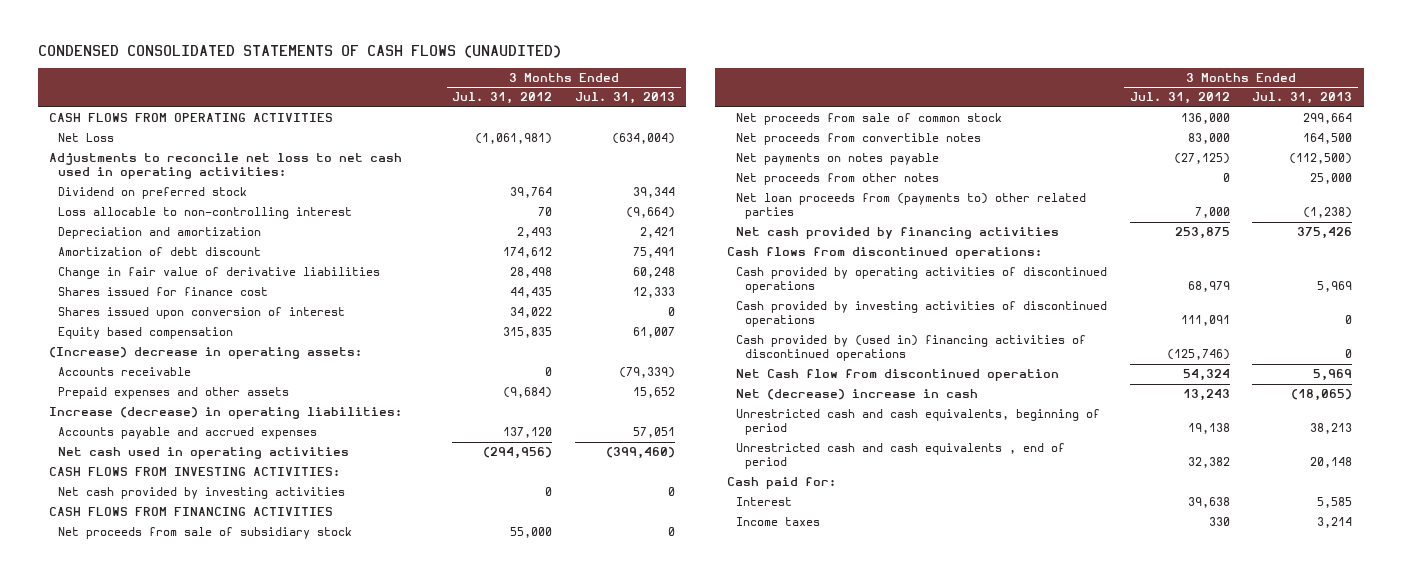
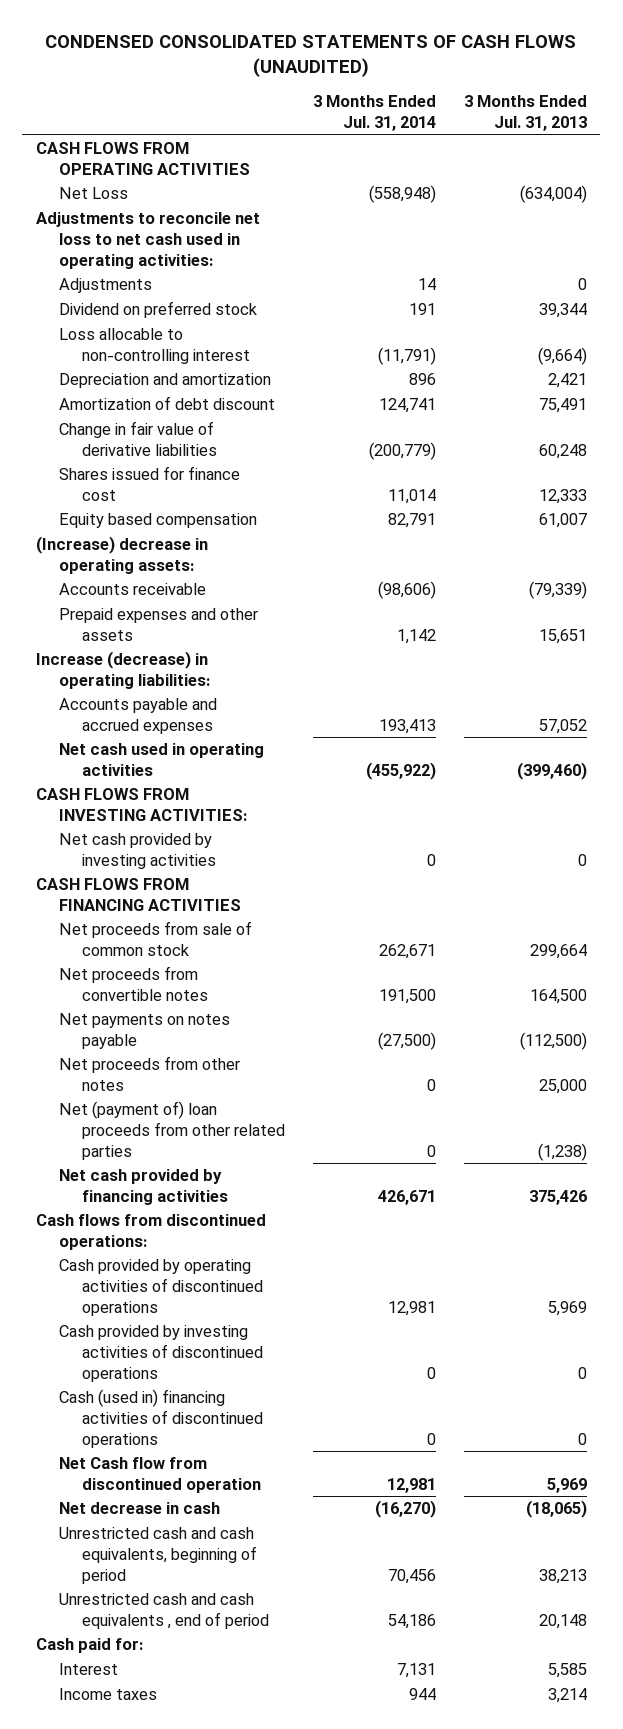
[452,92,553,105] Jul. 31, 2012 -> none
none -> [312,95,436,132] 3 Months Ended Jul. 31, 2014
none -> [59,278,153,294] Adjustments
[58,307,346,320] Shares issued upon conversion of interest -> none
[632,387,675,399] 15,652 -> [538,628,587,644] 15,651
[632,427,675,439] 57,051 -> [538,718,587,734] 57,052
[58,527,353,540] Net proceeds from sale of subsidiary stock -> none
[735,193,1086,220] Net loan proceeds from (payments to) other related parties -> [59,1101,286,1160] Net (payment of) loan proceeds from other related parties
[735,335,1086,362] Cash provided by (used in) financing activities of discontinued operations -> [59,1389,264,1448] Cash (used in) financing activities of discontinued operations
[735,389,978,401] Net (decrease) increase in cash -> [59,1502,221,1515] Net decrease in cash

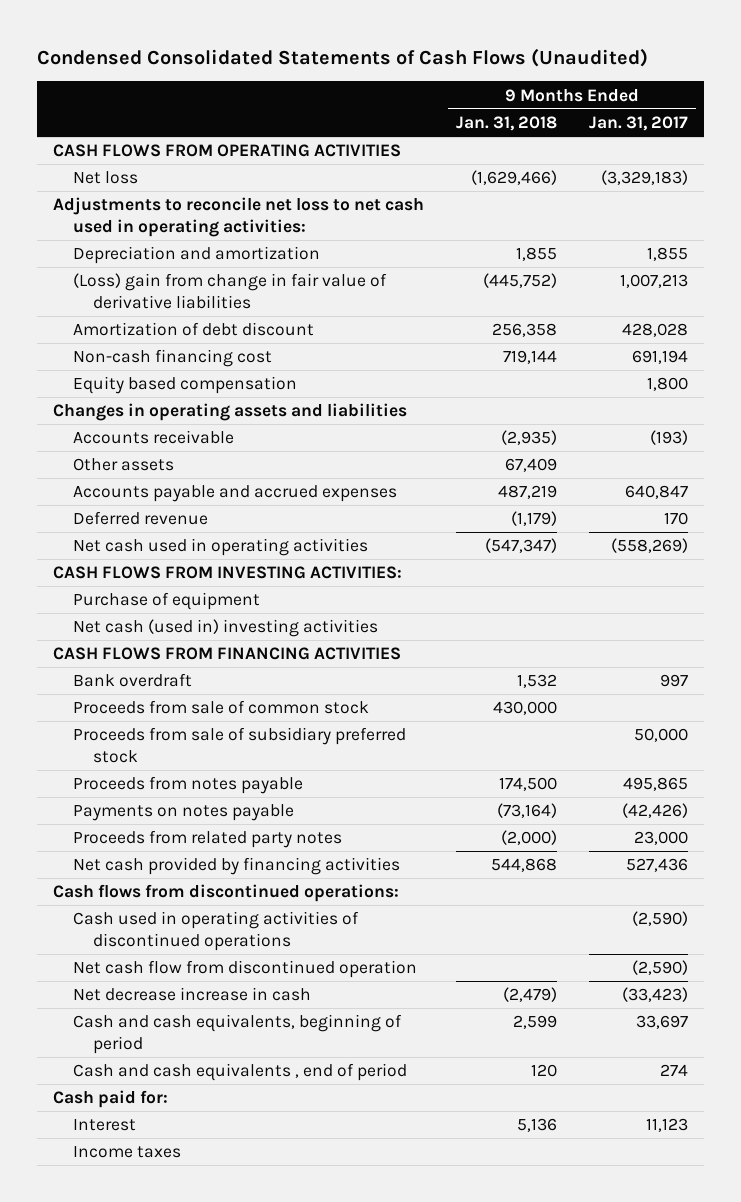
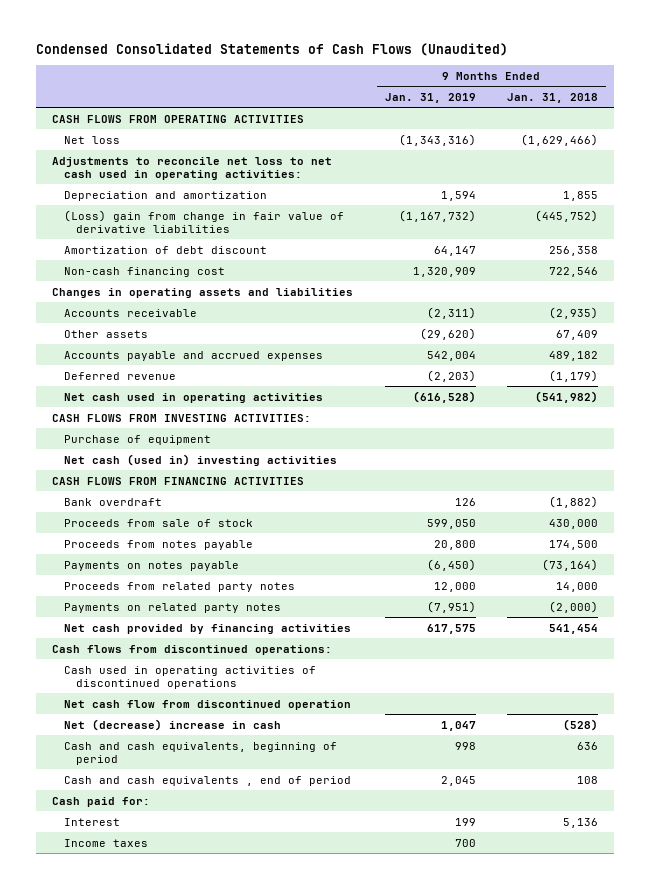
[589,115,689,131] Jan. 31, 2017 -> none
none -> [384,92,476,103] Jan. 31, 2019
[72,376,297,395] Equity based compensation -> none
[502,350,557,365] 719,144 -> [548,266,598,277] 722,546
[497,485,557,500] 487,219 -> [548,350,598,361] 489,182
[484,538,557,554] (547,347) -> [534,390,598,403] (541,982)
[72,727,406,764] Proceeds from sale of subsidiary preferred stock -> none
[516,674,557,689] 1,532 -> [548,495,598,508] (1,882)
[72,700,369,715] Proceeds from sale of common stock -> [63,518,253,527] Proceeds from sale of stock
[500,830,557,846] (2,000) -> [555,581,598,592] 14,000
none -> [63,602,281,613] Payments on related party notes
[490,858,557,873] 544,868 -> [548,623,598,634] 541,454
[72,987,311,1002] Net decrease increase in cash -> [63,718,281,731] Net (decrease) increase in cash
[502,987,557,1003] (2,479) -> [562,718,598,731] (528)
[512,1015,557,1030] 2,599 -> [576,741,598,750] 636
[530,1064,557,1078] 120 -> [576,775,598,784] 108

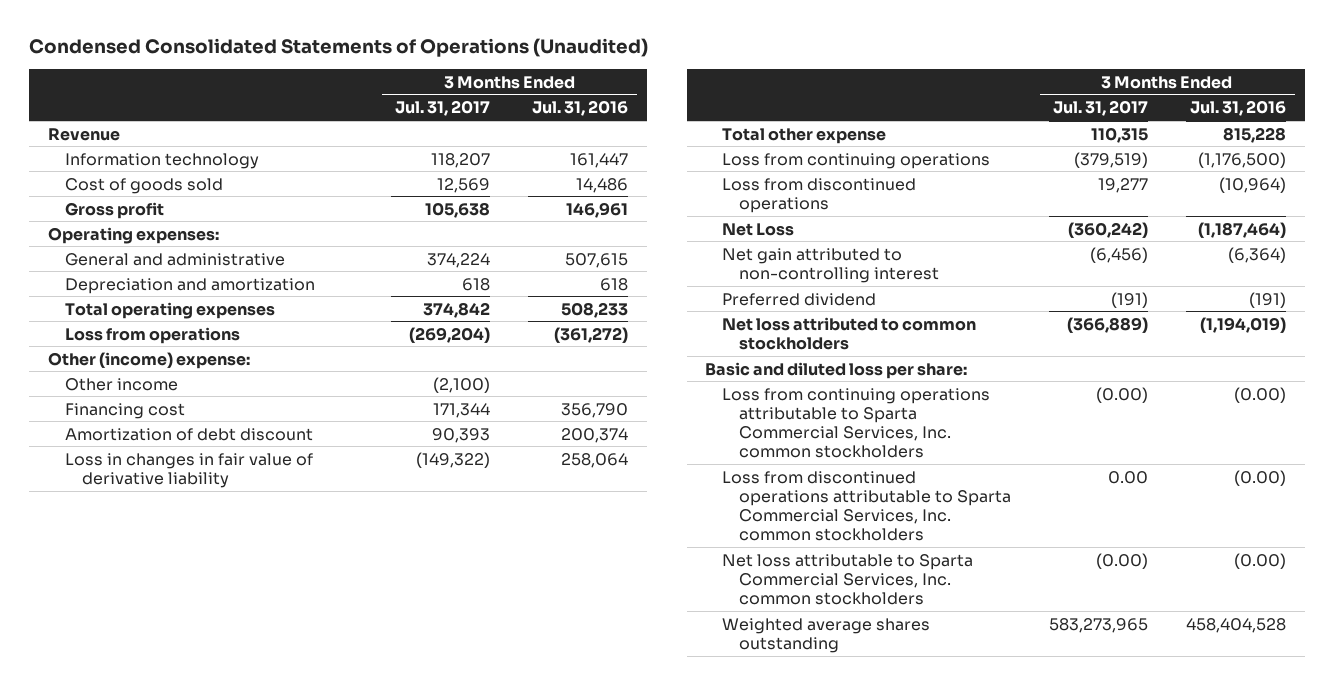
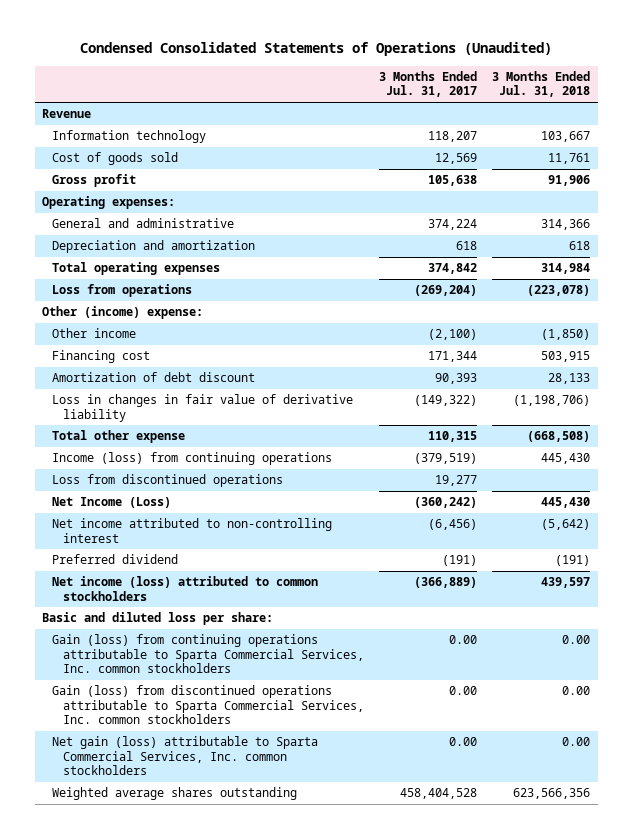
[531,100,628,117] Jul. 31, 2016 -> none
none -> [492,70,591,98] 3 Months Ended Jul. 31, 2018
[722,152,991,169] Loss from continuing operations -> [52,452,333,466] Income (loss) from continuing operations
[722,222,795,236] Net Loss -> [52,497,172,509] Net Income (Loss)
[722,247,940,283] Net gain attributed to non-controlling interest -> [52,518,333,543] Net income attributed to non-controlling interest
[722,316,977,350] Net loss attributed to common stockholders -> [52,576,319,601] Net income (loss) attributed to common stockholders
[722,387,991,458] Loss from continuing operations attributable to Sparta Commercial Services, Inc. common stockholders -> [52,634,364,674] Gain (loss) from continuing operations attributable to Sparta Commercial Services, Inc. common stockholders
[1096,386,1149,403] (0.00) -> [448,635,477,645] 0.00
[722,470,1012,541] Loss from discontinued operations attributable to Sparta Commercial Services, Inc. common stockholders -> [52,685,364,725] Gain (loss) from discontinued operations attributable to Sparta Commercial Services, Inc. common stockholders
[722,553,974,605] Net loss attributable to Sparta Commercial Services, Inc. common stockholders -> [52,736,319,776] Net gain (loss) attributable to Sparta Commercial Services, Inc. common stockholders
[1096,552,1149,569] (0.00) -> [448,737,477,747] 0.00
[1049,617,1149,633] 583,273,965 -> [399,788,477,800] 458,404,528

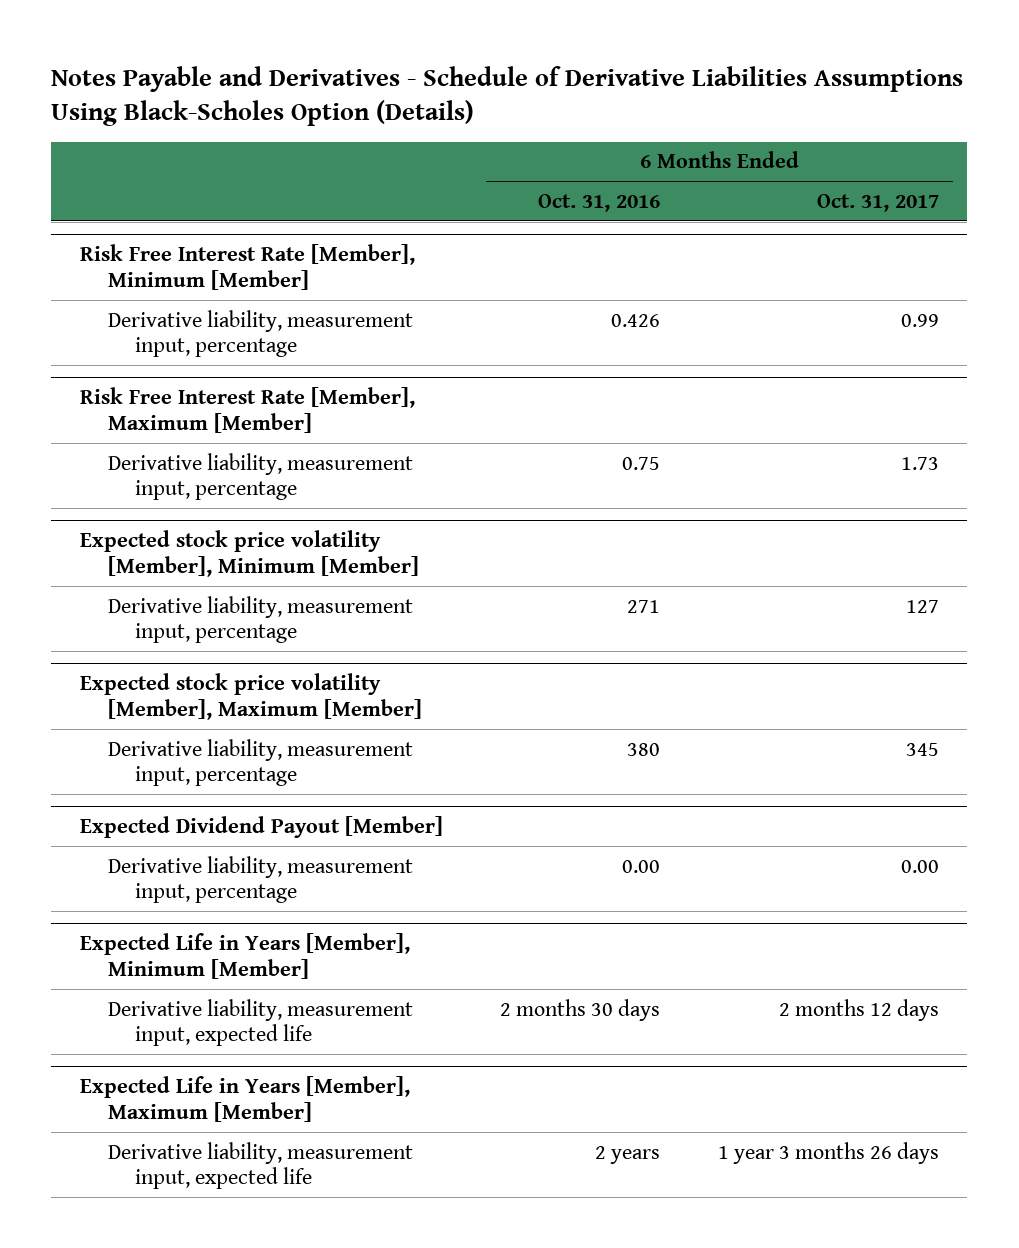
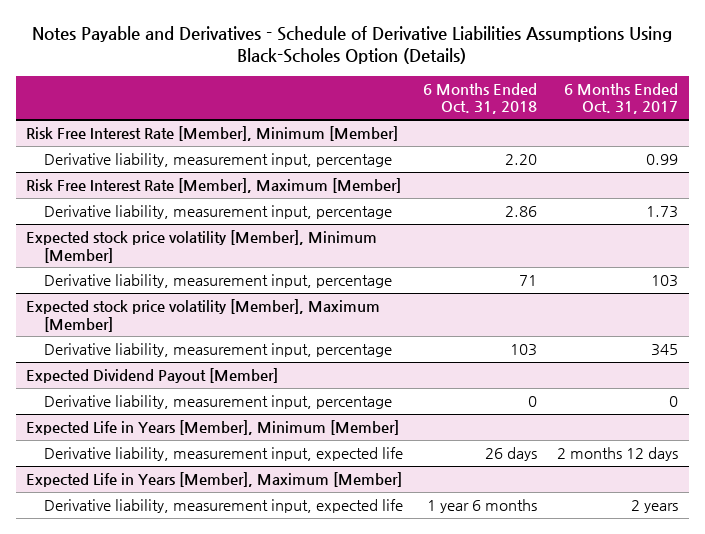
[538,193,661,212] Oct. 31, 2016 -> none
none -> [423,82,538,115] 6 Months Ended Oct. 31, 2018
[905,599,939,613] 127 -> [651,274,679,287] 103
[900,859,939,873] 0.00 -> [669,395,679,407] 0
[717,1141,939,1164] 1 year 3 months 26 days -> [631,499,679,513] 2 years

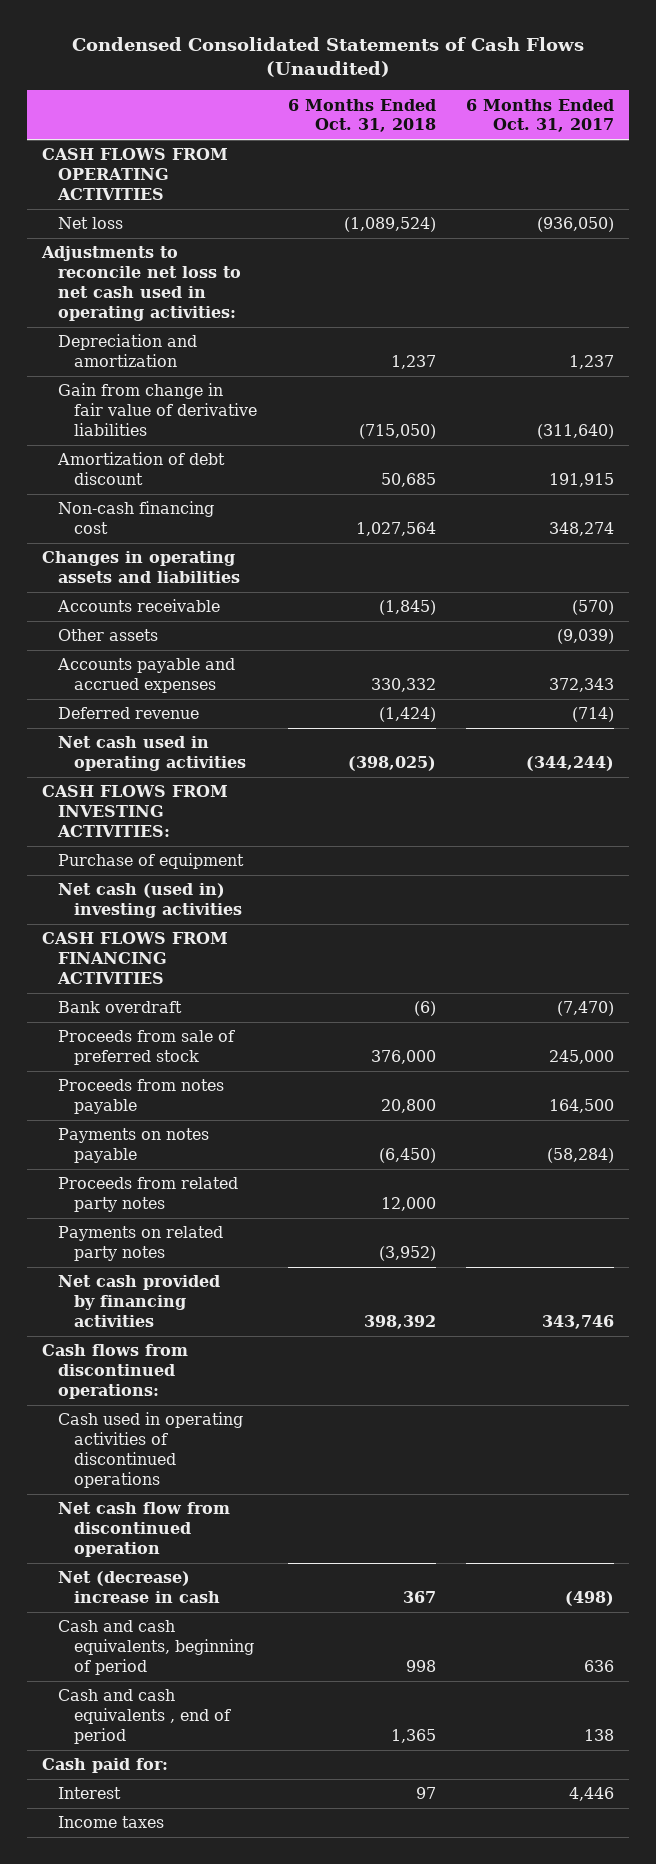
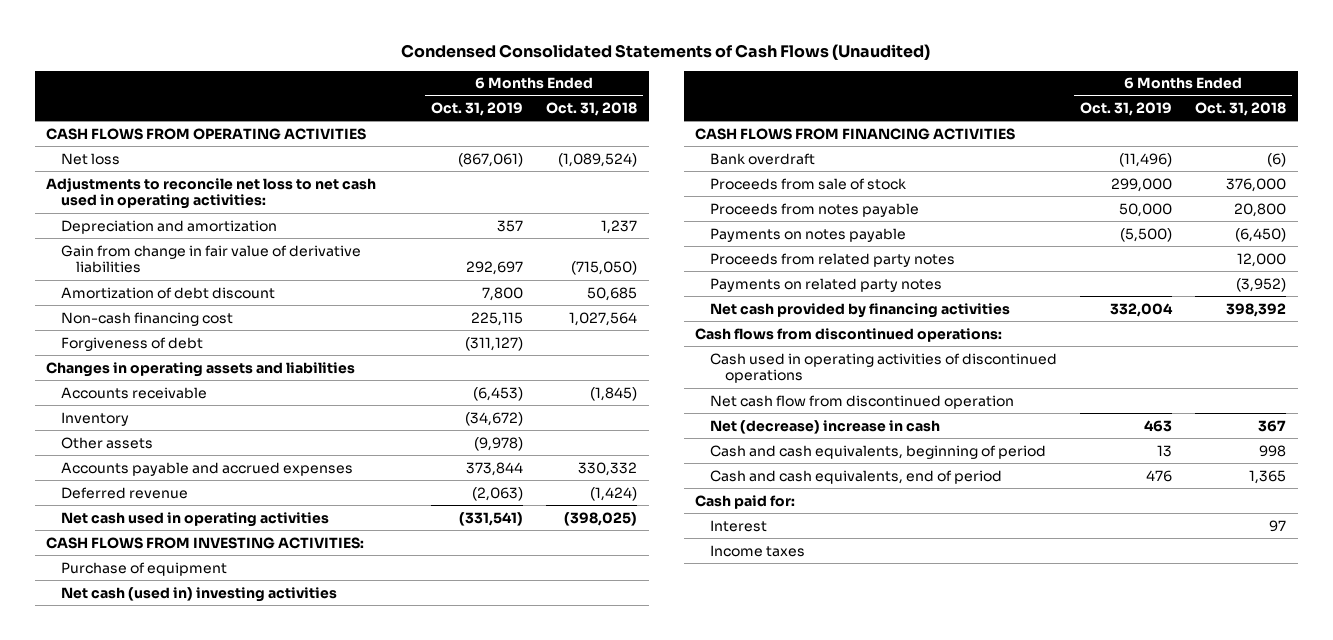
[466,98,615,133] 6 Months Ended Oct. 31, 2017 -> none
none -> [431,102,524,117] Oct. 31, 2019
none -> [61,336,204,351] Forgiveness of debt
none -> [61,411,130,426] Inventory
[58,1030,236,1066] Proceeds from sale of preferred stock -> [710,177,907,190] Proceeds from sale of stock
[58,1689,232,1745] Cash and cash equivalents , end of period -> [710,469,1003,484] Cash and cash equivalents, end of period

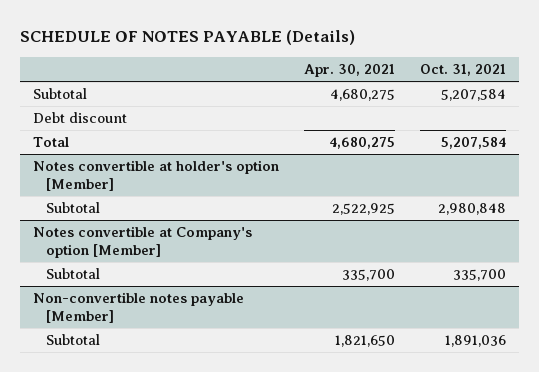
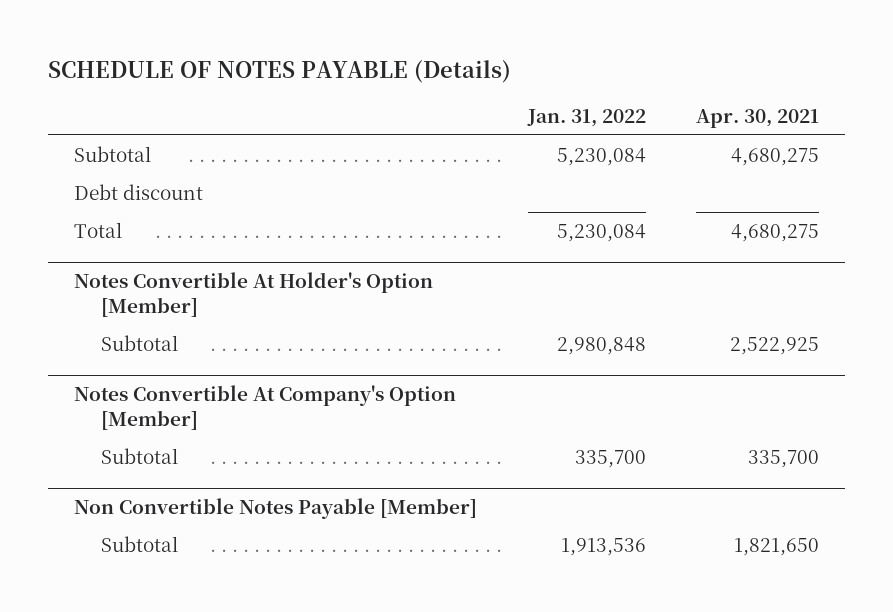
[420,64,507,77] Oct. 31, 2021 -> none
none -> [526,108,646,127] Jan. 31, 2022
[32,160,279,192] Notes convertible at holder's option [Member] -> [73,272,433,317] Notes Convertible At Holder's Option [Member]
[32,226,252,259] Notes convertible at Company's option [Member] -> [73,385,456,430] Notes Convertible At Company's Option [Member]
[32,292,244,324] Non-convertible notes payable [Member] -> [73,498,477,520] Non Convertible Notes Payable [Member]

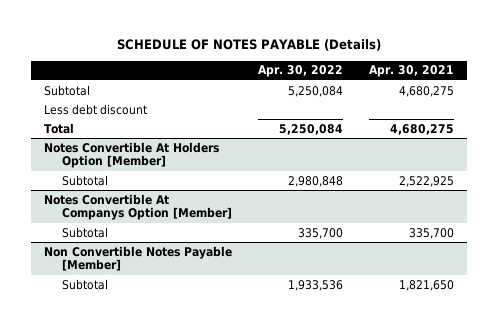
[526,108,646,127] Jan. 31, 2022 -> none
none -> [258,65,344,78] Apr. 30, 2022
[73,183,203,200] Debt discount -> [44,103,148,115] Less debt discount
[73,272,433,317] Notes Convertible At Holder's Option [Member] -> [44,141,220,169] Notes Convertible At Holders Option [Member]
[73,385,456,430] Notes Convertible At Company's Option [Member] -> [44,193,233,221] Notes Convertible At Companys Option [Member]

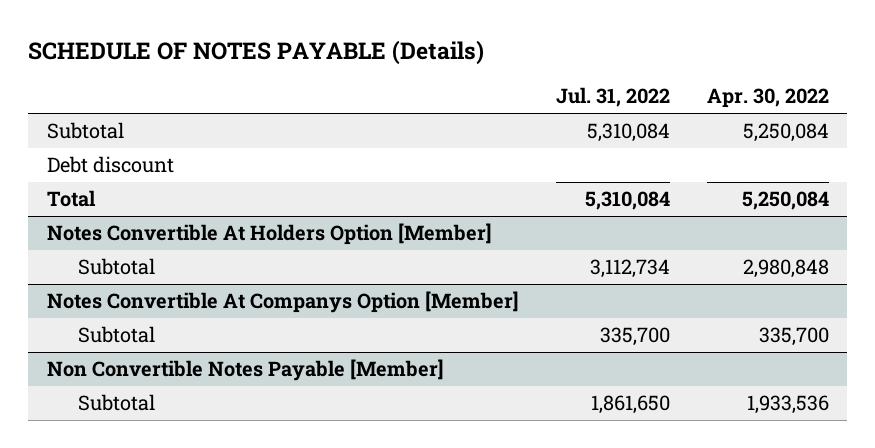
[369,65,455,78] Apr. 30, 2021 -> none
none -> [555,87,670,108] Jul. 31, 2022
[44,103,148,115] Less debt discount -> [46,156,174,174] Debt discount

